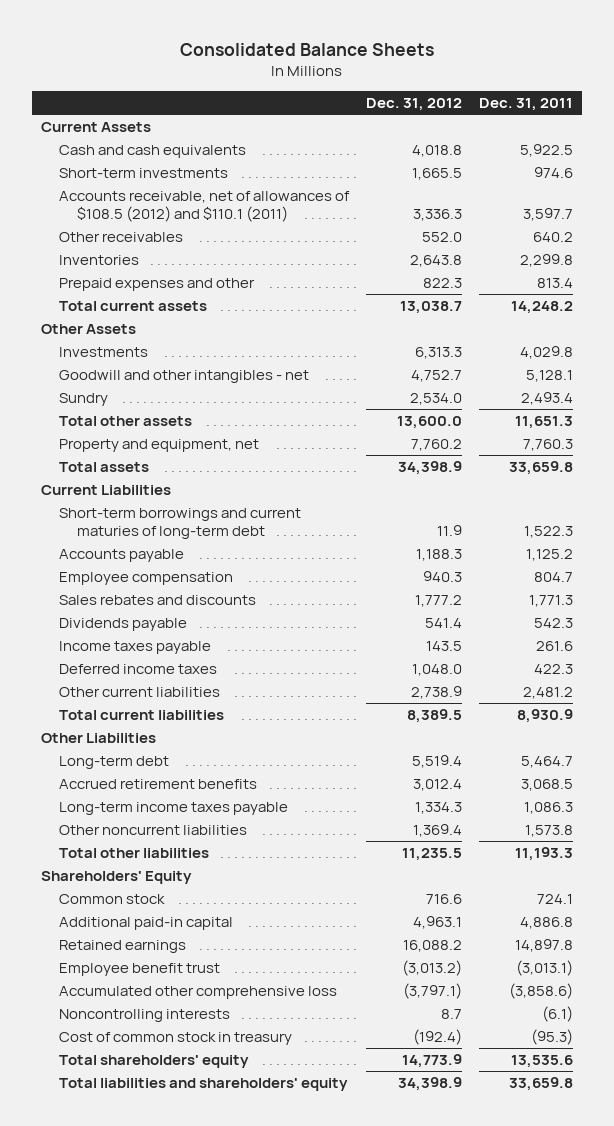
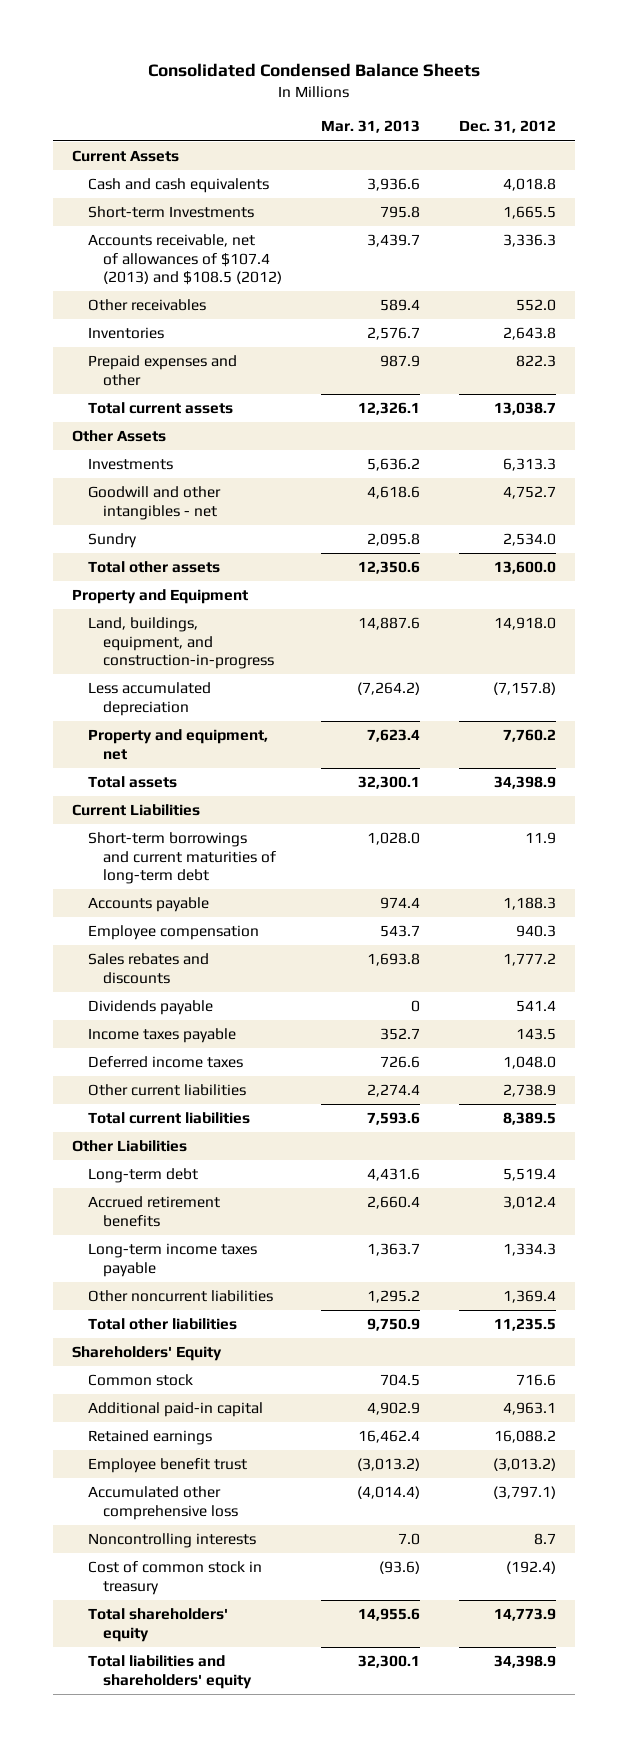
[179,42,434,56] Consolidated Balance Sheets -> [147,63,480,78] Consolidated Condensed Balance Sheets
[479,98,574,112] Dec. 31, 2011 -> none
none -> [320,120,420,134] Mar. 31, 2013
[58,168,228,179] Short-term investments -> [87,205,254,218] Short-term Investments
[58,191,350,222] Accounts receivable, net of allowances of $108.5 (2012) and $110.1 (2011) -> [87,233,282,286] Accounts receivable, net of allowances of $107.4 (2013) and $108.5 (2012)
none -> [72,588,249,604] Property and Equipment
none -> [87,616,274,670] Land, buildings, equipment, and construction-in-progress
none -> [87,681,211,716] Less accumulated depreciation
[58,508,301,539] Short-term borrowings and current maturies of long-term debt -> [87,831,276,885] Short-term borrowings and current maturities of long-term debt

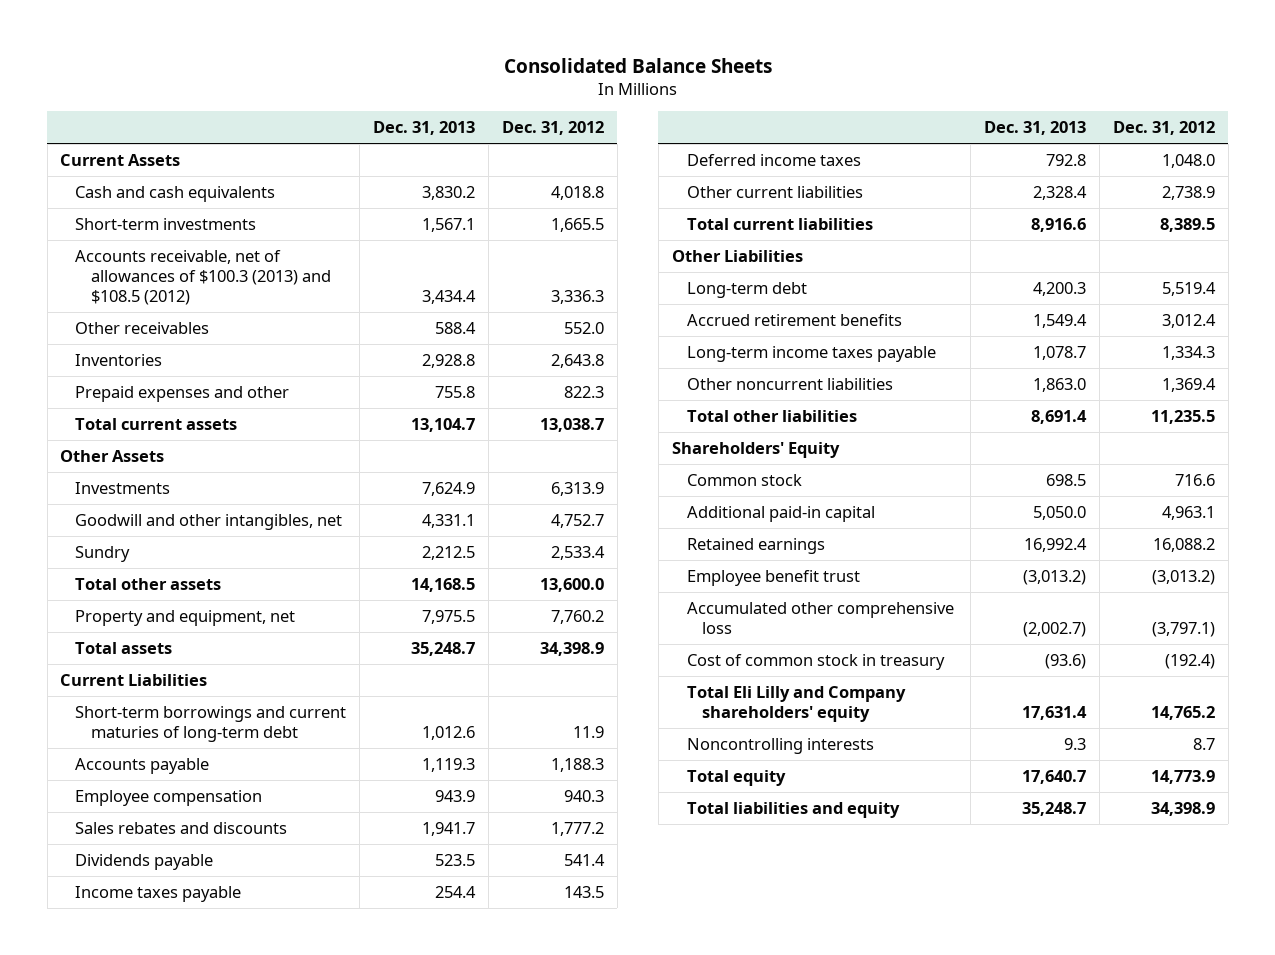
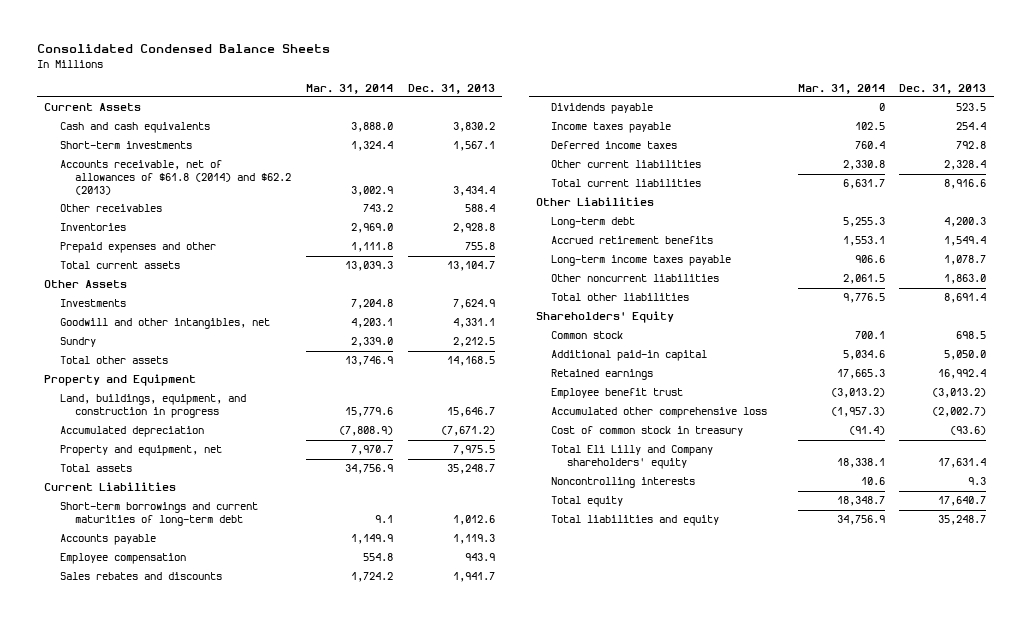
[503,57,772,73] Consolidated Balance Sheets -> [36,44,330,54] Consolidated Condensed Balance Sheets
[501,121,604,136] Dec. 31, 2012 -> none
none -> [305,83,393,94] Mar. 31, 2014
[75,250,331,306] Accounts receivable, net of allowances of $100.3 (2013) and $108.5 (2012) -> [59,160,292,196] Accounts receivable, net of allowances of $61.8 (2014) and $62.2 (2013)
none -> [44,374,197,387] Property and Equipment
none -> [59,394,246,419] Land, buildings, equipment, and construction in progress
none -> [59,426,204,438] Accumulated depreciation
[75,706,347,743] Short-term borrowings and current maturies of long-term debt -> [59,502,258,527] Short-term borrowings and current maturities of long-term debt

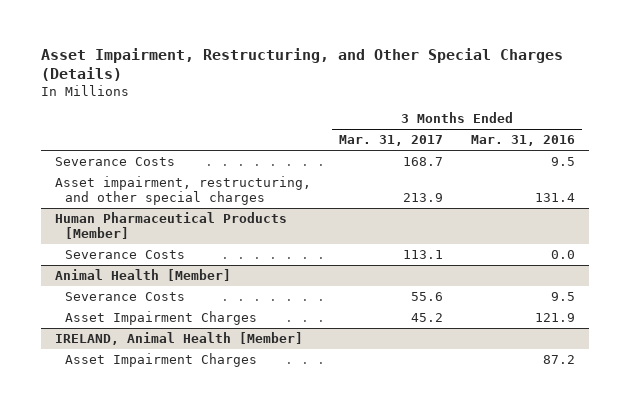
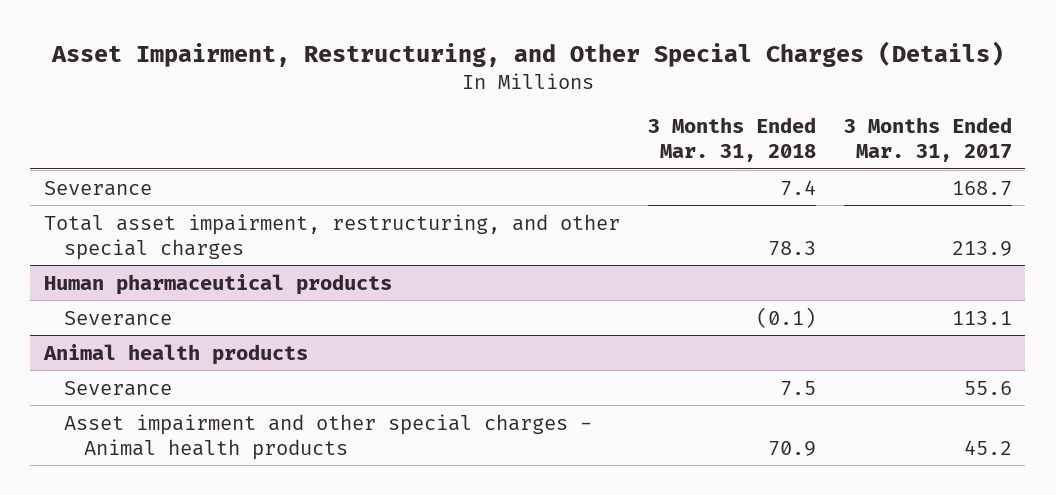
[471,135,576,147] Mar. 31, 2016 -> none
none -> [647,117,816,163] 3 Months Ended Mar. 31, 2018
[54,331,303,345] IRELAND, Animal Health [Member] -> none
[64,352,257,367] Asset Impairment Charges -> none
[54,156,175,166] Severance Costs -> [44,180,153,196] Severance
[54,175,311,206] Asset impairment, restructuring, and other special charges -> [44,213,621,260] Total asset impairment, restructuring, and other special charges
[54,211,287,240] Human Pharmaceutical Products [Member] -> [44,273,393,295] Human pharmaceutical products
[64,249,185,259] Severance Costs -> [64,310,173,326] Severance
[54,268,231,281] Animal Health [Member] -> [43,343,309,365] Animal health products
[64,291,185,301] Severance Costs -> [64,380,173,396] Severance
[64,310,257,325] Asset Impairment Charges -> [64,413,593,460] Asset impairment and other special charges - Animal health products

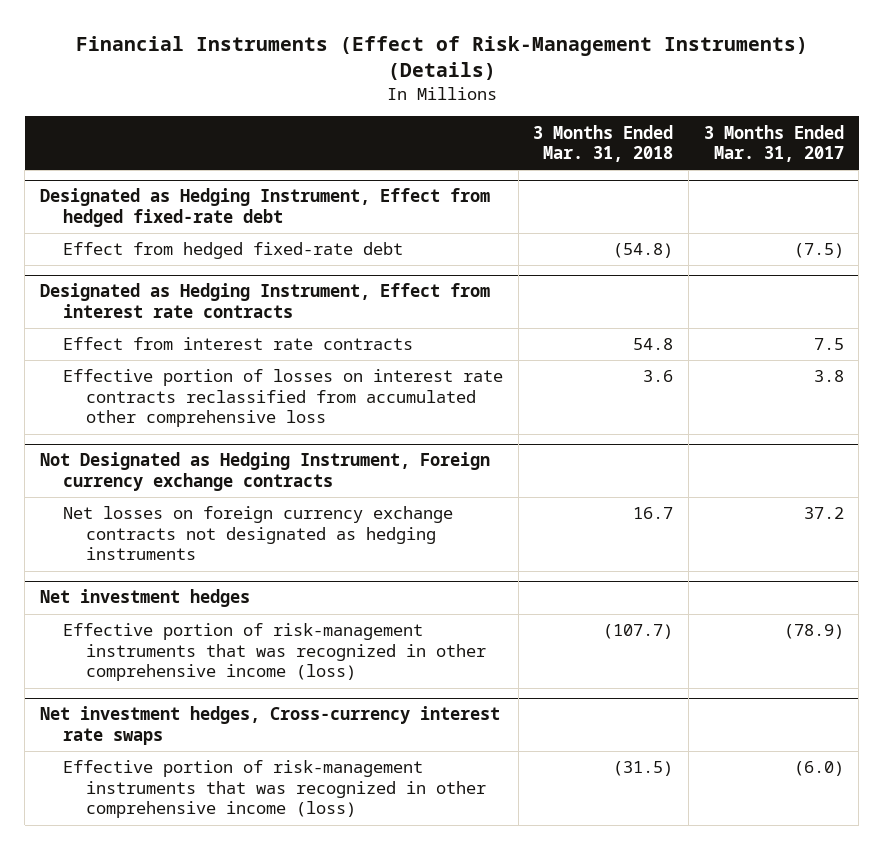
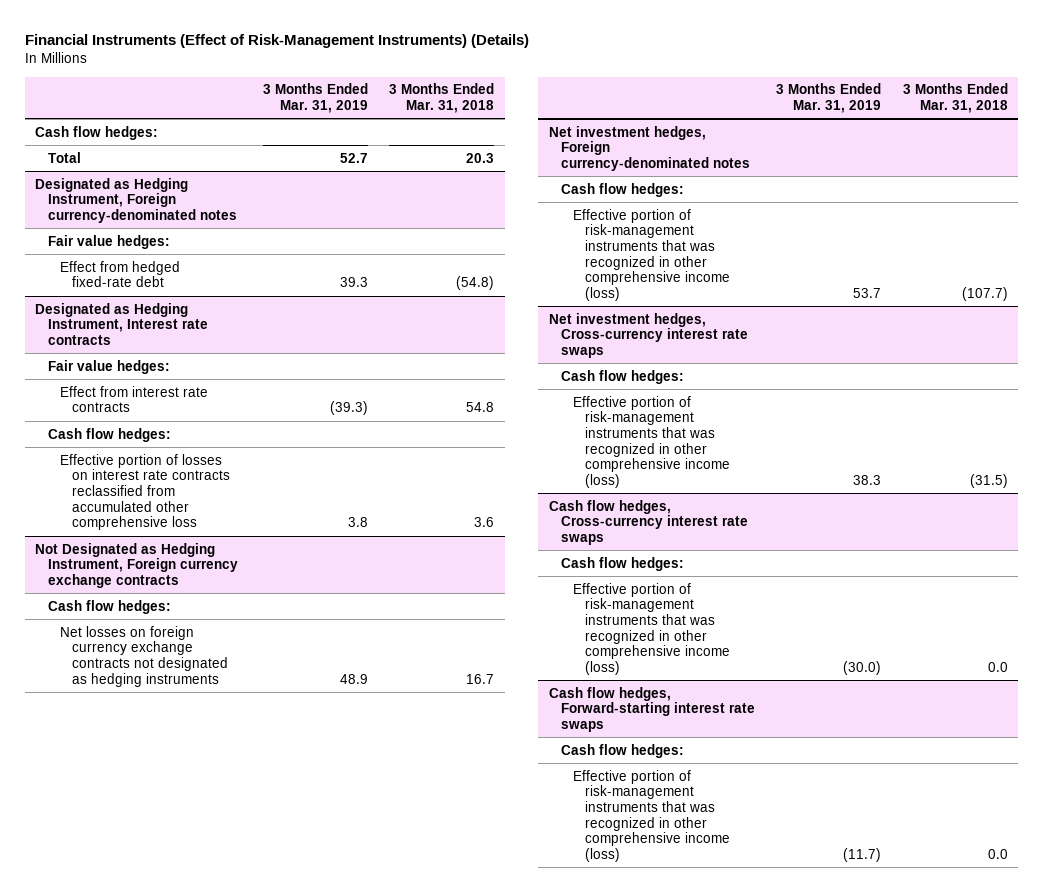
[703,124,844,163] 3 Months Ended Mar. 31, 2017 -> none
none -> [262,83,368,113] 3 Months Ended Mar. 31, 2019
[39,188,490,228] Designated as Hedging Instrument, Effect from hedged fixed-rate debt -> none
none -> [35,125,159,140] Cash flow hedges:
none -> [47,151,81,163] Total
none -> [35,177,237,223] Designated as Hedging Instrument, Foreign currency-denominated notes
none -> [47,234,170,249] Fair value hedges:
[39,283,490,319] Designated as Hedging Instrument, Effect from interest rate contracts -> [35,302,208,345] Designated as Hedging Instrument, Interest rate contracts
none -> [47,359,170,374] Fair value hedges:
none -> [47,427,171,442] Cash flow hedges:
none -> [47,599,171,614] Cash flow hedges:
[39,589,250,608] Net investment hedges -> none
none -> [548,125,750,171] Net investment hedges, Foreign currency-denominated notes
none -> [560,182,684,197] Cash flow hedges:
none -> [560,369,684,384] Cash flow hedges:
none -> [548,499,748,545] Cash flow hedges, Cross-currency interest rate swaps
none -> [560,556,684,571] Cash flow hedges:
none -> [573,582,731,675] Effective portion of risk-management instruments that was recognized in other comprehensive income (loss)
none -> [548,686,755,732] Cash flow hedges, Forward-starting interest rate swaps
none -> [560,743,684,758] Cash flow hedges:
none -> [573,769,731,862] Effective portion of risk-management instruments that was recognized in other comprehensive income (loss)

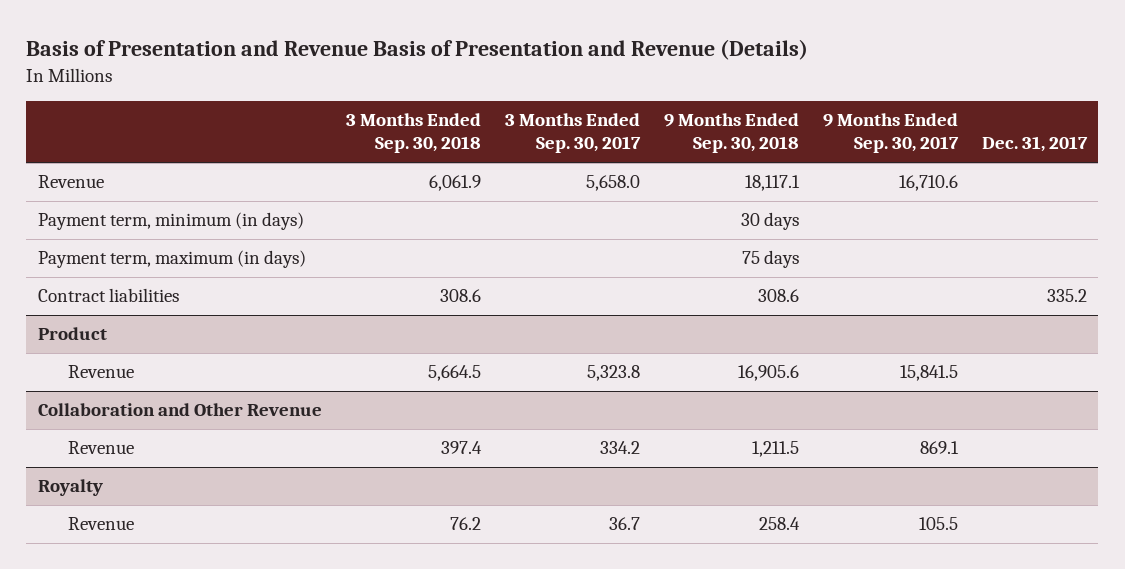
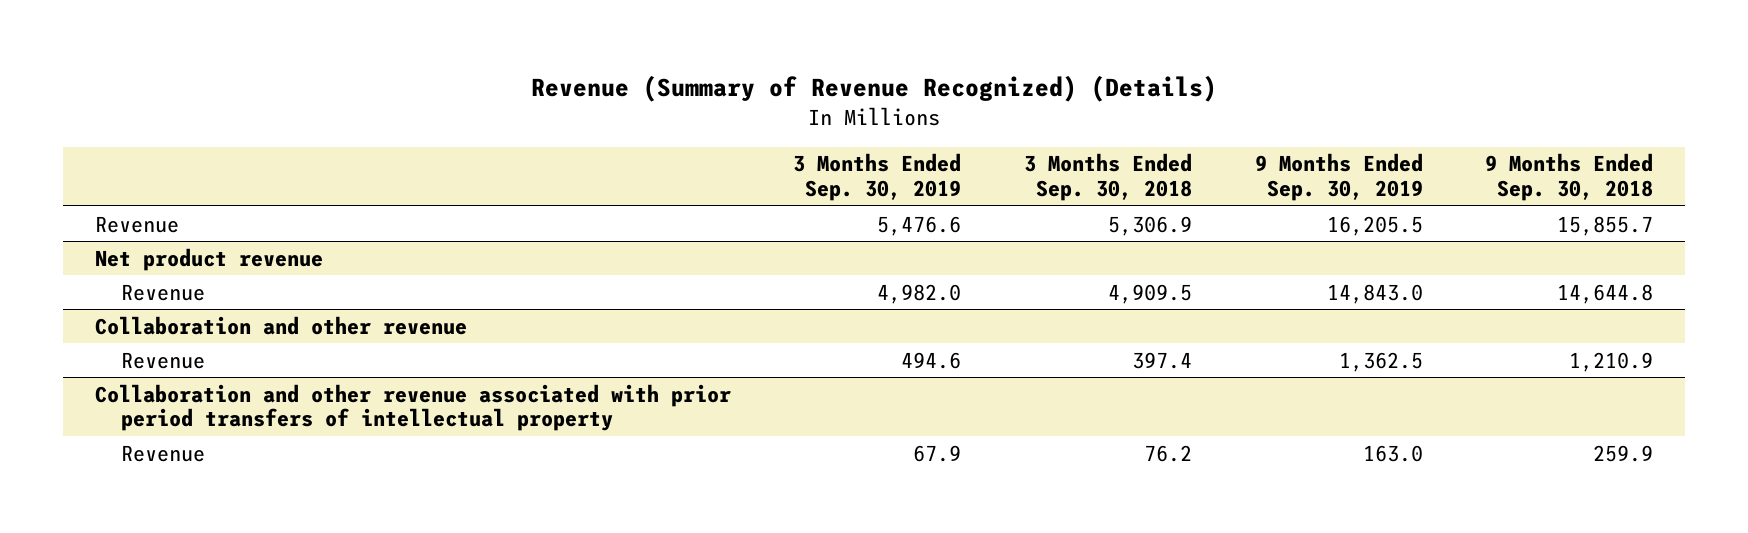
[26,38,809,60] Basis of Presentation and Revenue Basis of Presentation and Revenue (Details) -> [530,75,1217,103] Revenue (Summary of Revenue Recognized) (Details)
[505,112,642,154] 3 Months Ended Sep. 30, 2017 -> none
[822,112,959,154] 9 Months Ended Sep. 30, 2017 -> none
[981,136,1088,153] Dec. 31, 2017 -> none
none -> [793,153,962,201] 3 Months Ended Sep. 30, 2019
none -> [1254,153,1423,201] 9 Months Ended Sep. 30, 2019
[38,212,305,231] Payment term, minimum (in days) -> none
[38,250,307,269] Payment term, maximum (in days) -> none
[38,288,180,303] Contract liabilities -> none
[429,175,482,192] 6,061.9 -> [1107,215,1192,236] 5,306.9
[744,175,800,192] 18,117.1 -> [1557,215,1654,236] 15,855.7
[38,327,108,341] Product -> [94,247,323,271] Net product revenue
[428,365,482,382] 5,664.5 -> [1107,283,1192,304] 4,909.5
[737,365,799,382] 16,905.6 -> [1557,283,1654,304] 14,644.8
[38,403,323,417] Collaboration and Other Revenue -> [94,315,467,335] Collaboration and other revenue
[751,441,799,458] 1,211.5 -> [1569,351,1654,372] 1,210.9
[38,479,104,497] Royalty -> [94,383,731,432] Collaboration and other revenue associated with prior period transfers of intellectual property
[758,517,800,531] 258.4 -> [1593,444,1654,462] 259.9

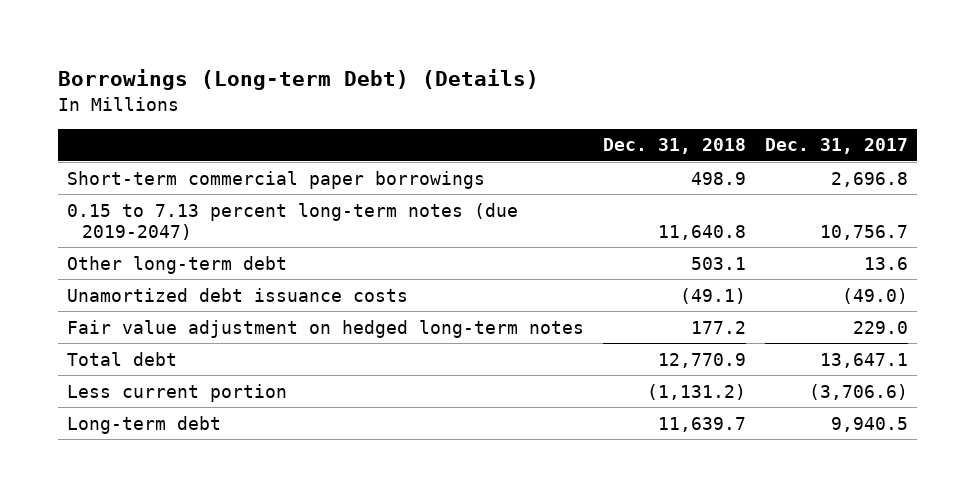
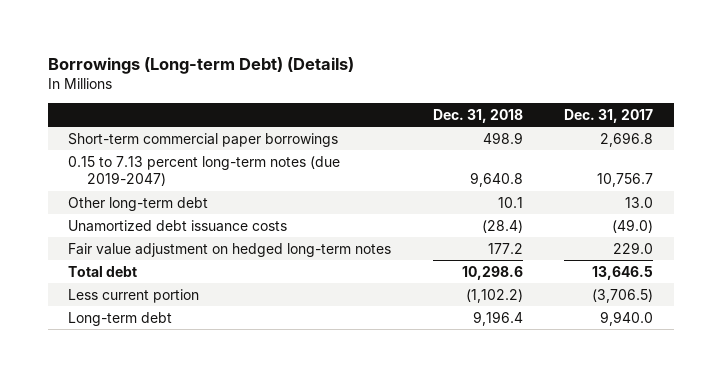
[657,224,746,240] 11,640.8 -> [469,172,523,188] 9,640.8
[690,256,746,270] 503.1 -> [497,196,523,208] 10.1
[863,256,908,270] 13.6 -> [625,196,654,208] 13.0
[679,287,746,304] (49.1) -> [481,219,523,233] (28.4)
[657,352,746,368] 12,770.9 -> [461,265,523,280] 10,298.6
[819,352,908,368] 13,647.1 -> [592,265,654,280] 13,646.5
[646,383,746,400] (1,131.2) -> [465,288,523,303] (1,102.2)
[808,383,908,400] (3,706.6) -> [592,288,654,303] (3,706.5)
[657,416,746,432] 11,639.7 -> [472,310,523,326] 9,196.4
[830,416,908,432] 9,940.5 -> [600,310,654,326] 9,940.0

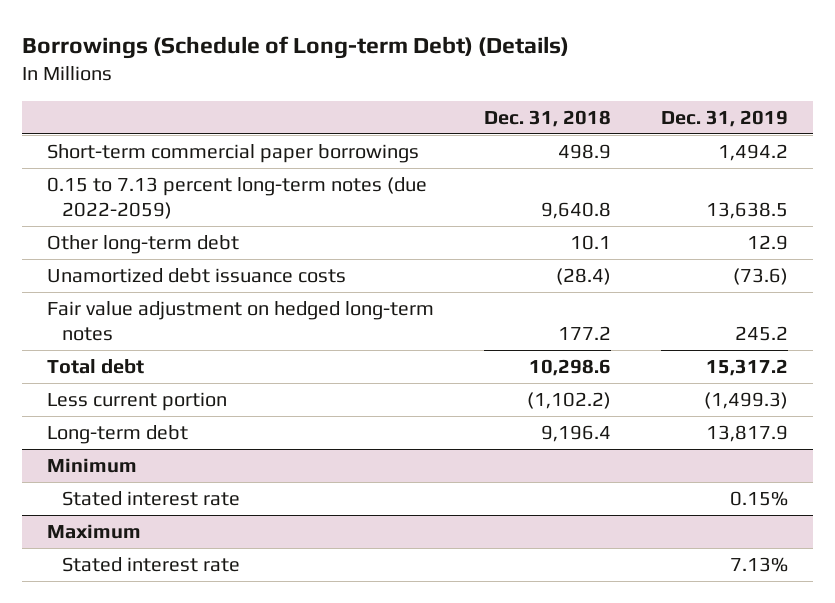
[47,56,354,74] Borrowings (Long-term Debt) (Details) -> [22,36,570,60] Borrowings (Schedule of Long-term Debt) (Details)
[564,108,654,123] Dec. 31, 2017 -> none
none -> [660,109,788,127] Dec. 31, 2019
[68,155,341,187] 0.15 to 7.13 percent long-term notes (due 2019-2047) -> [47,177,428,219] 0.15 to 7.13 percent long-term notes (due 2022-2059)
none -> [47,458,138,474] Minimum
none -> [61,491,240,507] Stated interest rate
none -> [47,524,142,540] Maximum
none -> [61,557,240,573] Stated interest rate

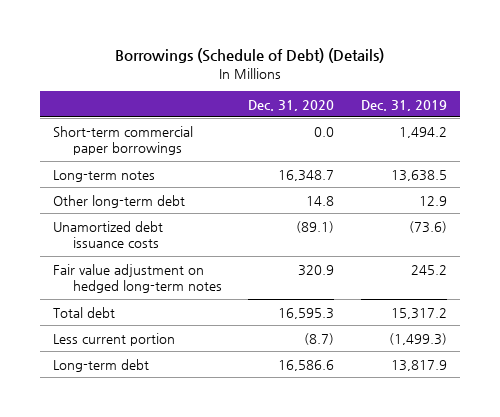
[22,36,570,60] Borrowings (Schedule of Long-term Debt) (Details) -> [115,48,385,64] Borrowings (Schedule of Debt) (Details)
[483,109,611,127] Dec. 31, 2018 -> none
none -> [248,99,335,111] Dec. 31, 2020
[47,177,428,219] 0.15 to 7.13 percent long-term notes (due 2022-2059) -> [52,169,155,182] Long-term notes
[47,458,138,474] Minimum -> none
[61,491,240,507] Stated interest rate -> none
[47,524,142,540] Maximum -> none
[61,557,240,573] Stated interest rate -> none

